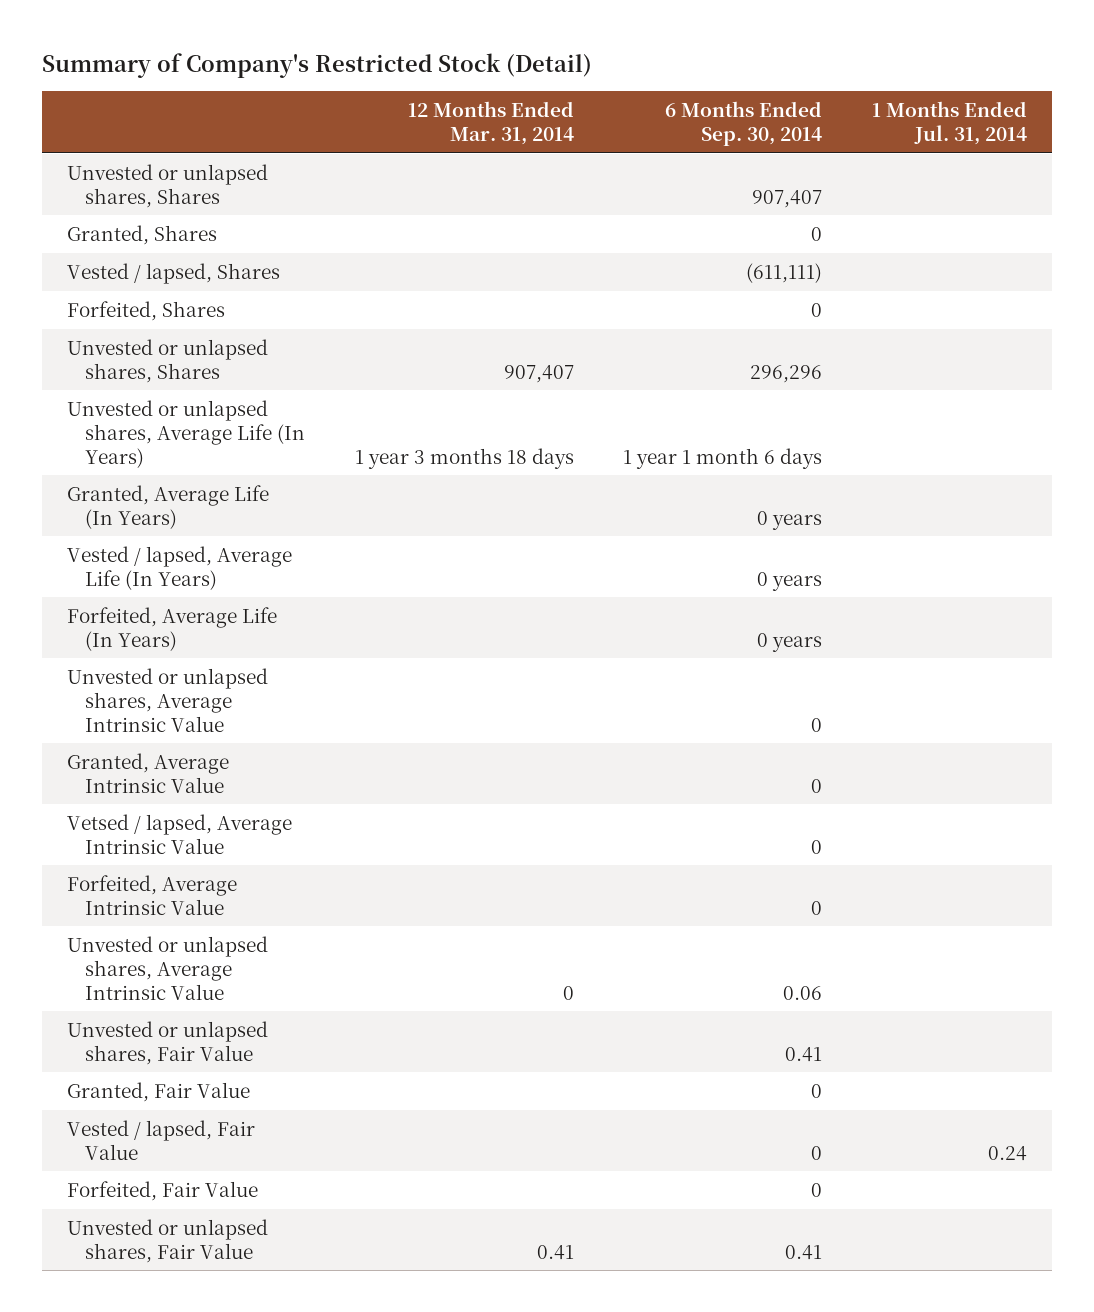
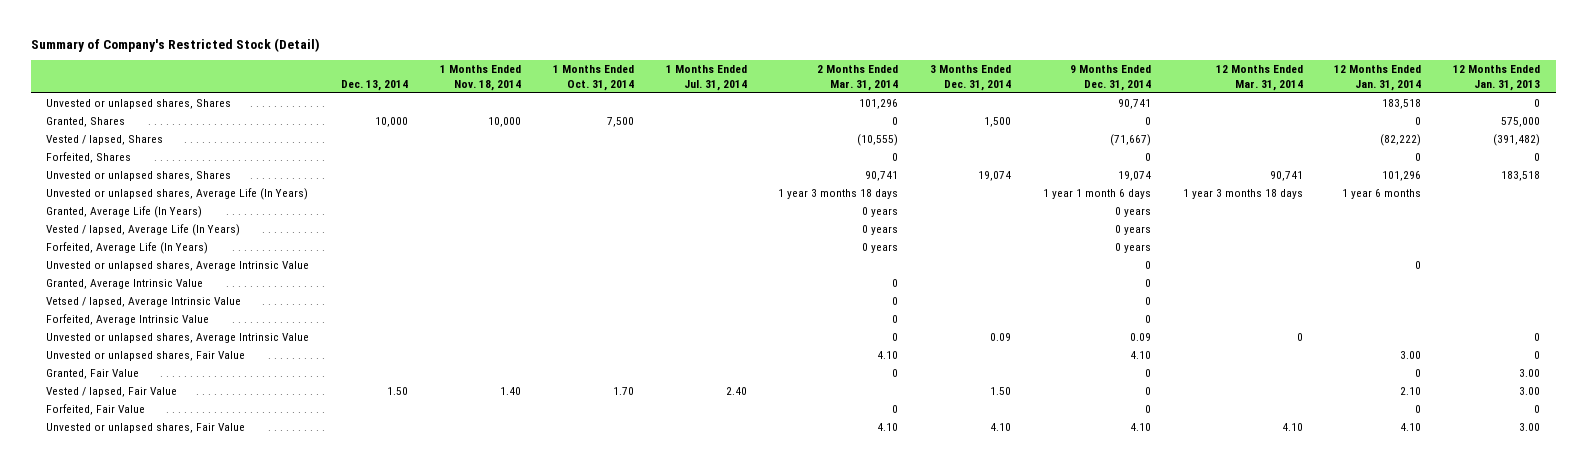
[665,100,823,146] 6 Months Ended Sep. 30, 2014 -> none
none -> [341,80,409,92] Dec. 13, 2014
none -> [440,65,522,92] 1 Months Ended Nov. 18, 2014
none -> [552,65,634,92] 1 Months Ended Oct. 31, 2014
none -> [817,65,899,92] 2 Months Ended Mar. 31, 2014
none -> [930,65,1012,92] 3 Months Ended Dec. 31, 2014
none -> [1069,65,1151,92] 9 Months Ended Dec. 31, 2014
none -> [1334,65,1422,92] 12 Months Ended Jan. 31, 2014
none -> [1453,65,1541,92] 12 Months Ended Jan. 31, 2013
[503,364,574,383] 907,407 -> [1269,171,1303,182] 90,741
[987,1145,1027,1161] 0.24 -> [725,387,747,396] 2.40
[536,1244,574,1260] 0.41 -> [1281,423,1303,432] 4.10

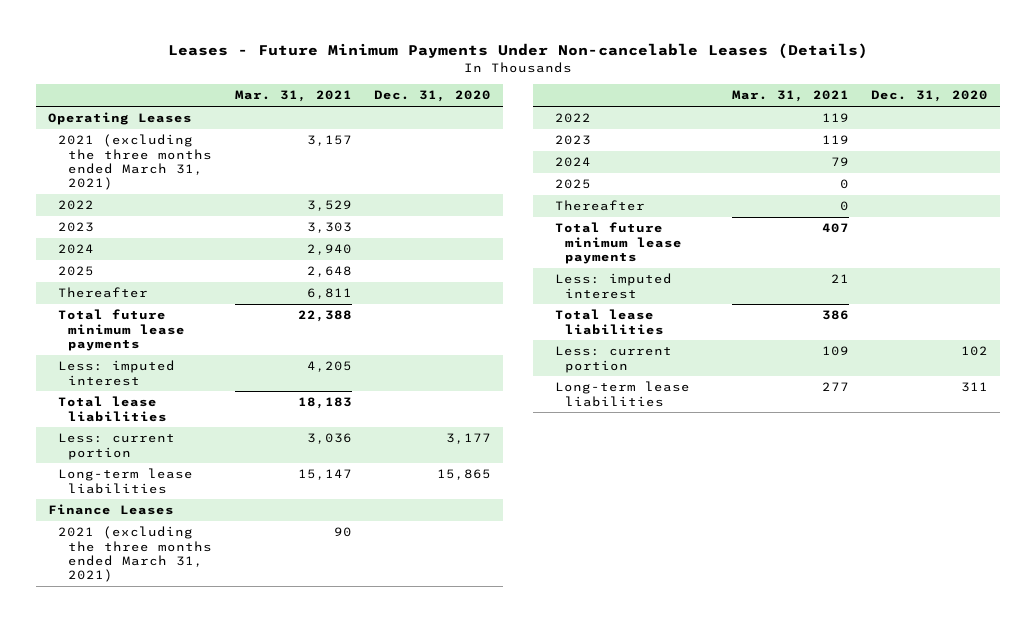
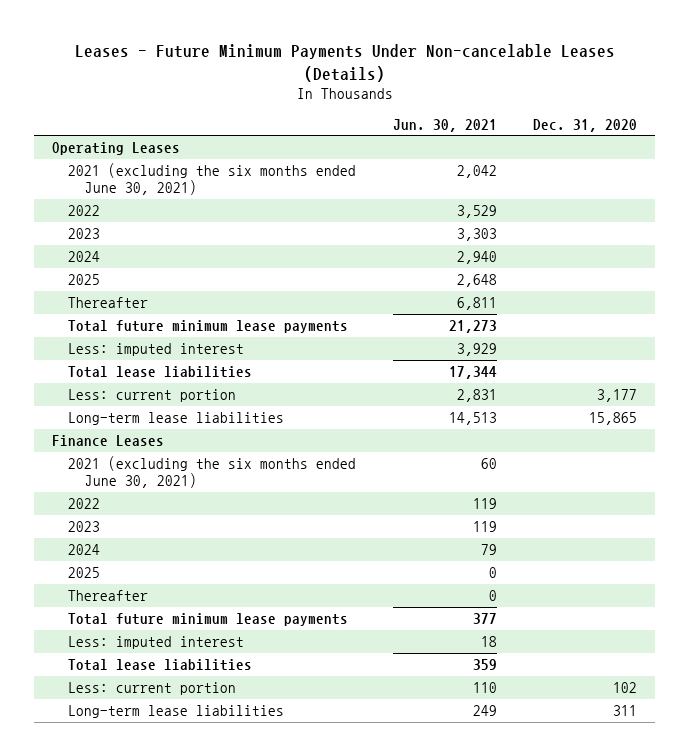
[234,90,352,103] Mar. 31, 2021 -> none
none -> [392,118,497,132] Jun. 30, 2021
[57,134,213,190] 2021 (excluding the three months ended March 31, 2021) -> [68,162,357,195] 2021 (excluding the six months ended June 30, 2021)
[57,526,213,582] 2021 (excluding the three months ended March 31, 2021) -> [68,455,357,488] 2021 (excluding the six months ended June 30, 2021)

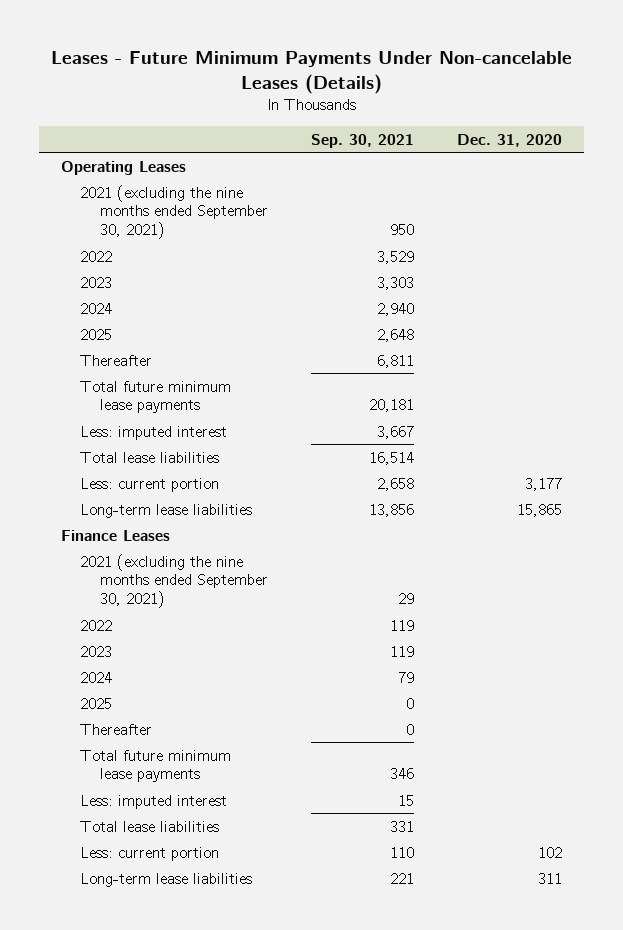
[392,118,497,132] Jun. 30, 2021 -> none
none -> [311,133,415,148] Sep. 30, 2021
[68,162,357,195] 2021 (excluding the six months ended June 30, 2021) -> [80,184,268,240] 2021 (excluding the nine months ended September 30, 2021)
[68,455,357,488] 2021 (excluding the six months ended June 30, 2021) -> [80,553,268,609] 2021 (excluding the nine months ended September 30, 2021)

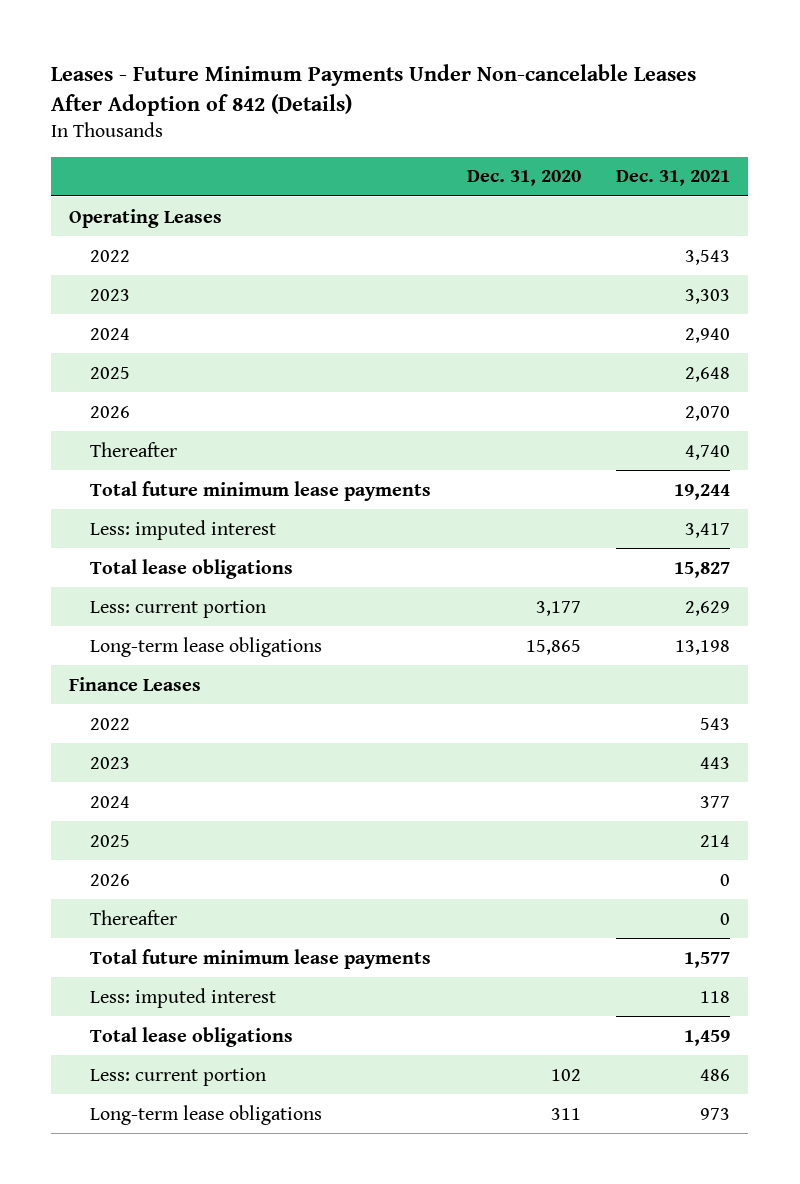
[50,50,572,94] Leases - Future Minimum Payments Under Non-cancelable Leases (Details) -> [51,64,697,117] Leases - Future Minimum Payments Under Non-cancelable Leases After Adoption of 842 (Details)
[311,133,415,148] Sep. 30, 2021 -> none
none -> [616,170,731,187] Dec. 31, 2021
[80,184,268,240] 2021 (excluding the nine months ended September 30, 2021) -> none
none -> [90,405,131,418] 2026
[80,451,220,463] Total lease liabilities -> [90,558,294,579] Total lease obligations
[80,503,253,518] Long-term lease liabilities -> [90,636,323,657] Long-term lease obligations
[80,553,268,609] 2021 (excluding the nine months ended September 30, 2021) -> none
none -> [90,873,131,886] 2026
[80,820,220,832] Total lease liabilities -> [90,1026,294,1047] Total lease obligations
[80,872,253,887] Long-term lease liabilities -> [90,1104,323,1125] Long-term lease obligations

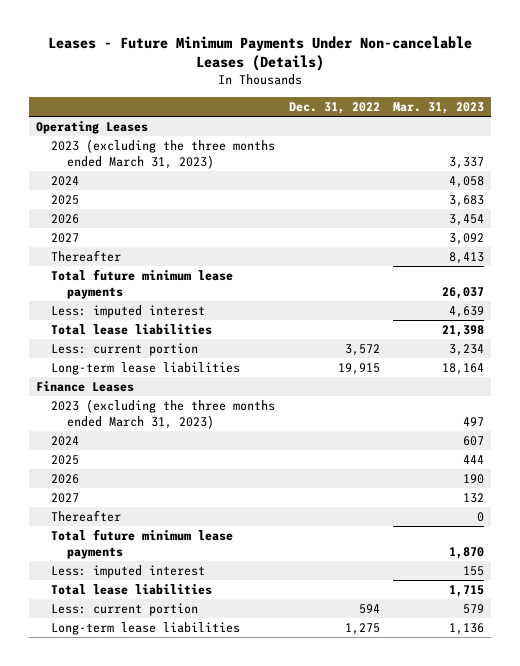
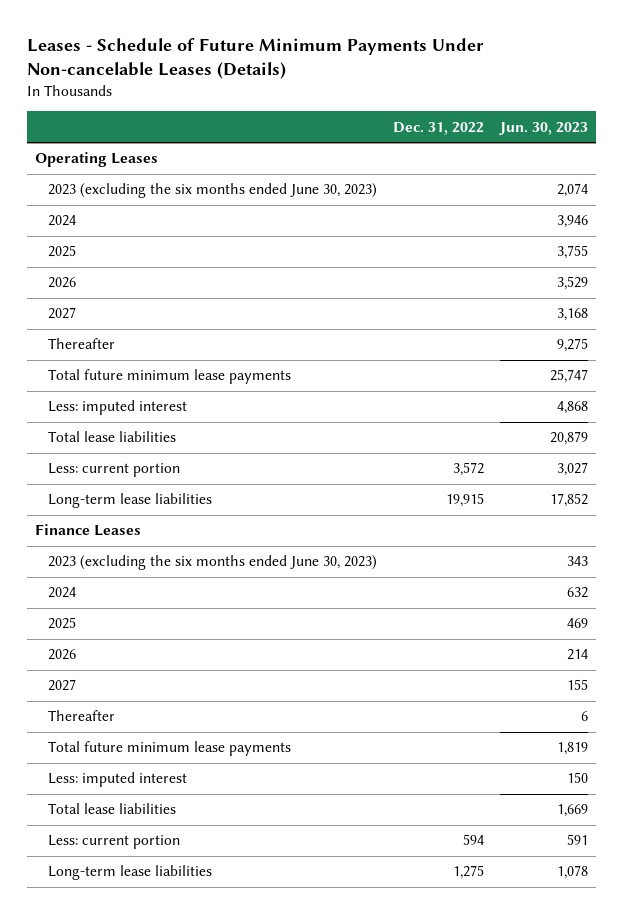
[47,36,472,72] Leases - Future Minimum Payments Under Non-cancelable Leases (Details) -> [26,37,484,79] Leases - Schedule of Future Minimum Payments Under Non-cancelable Leases (Details)
[393,101,485,114] Mar. 31, 2023 -> none
none -> [499,121,589,135] Jun. 30, 2023
[51,139,276,169] 2023 (excluding the three months ended March 31, 2023) -> [47,183,377,199] 2023 (excluding the six months ended June 30, 2023)
[51,399,276,429] 2023 (excluding the three months ended March 31, 2023) -> [47,555,377,571] 2023 (excluding the six months ended June 30, 2023)

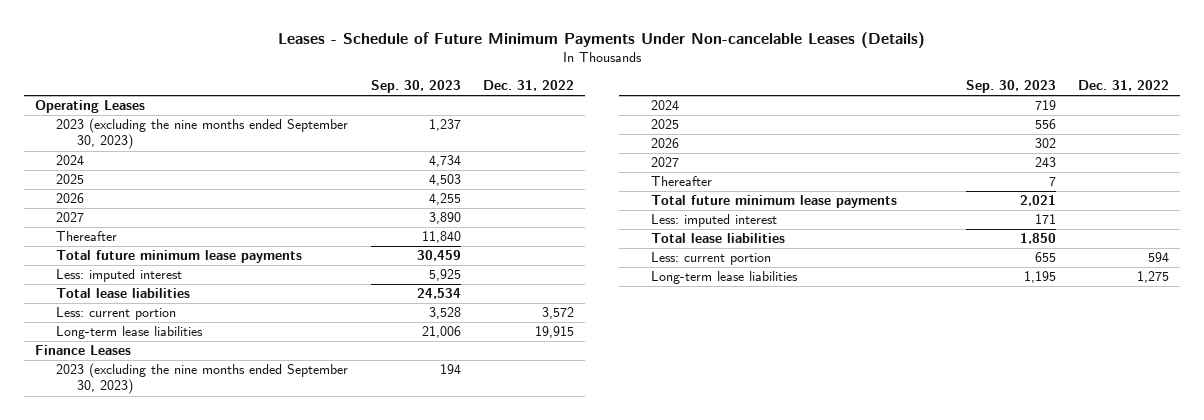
[499,121,589,135] Jun. 30, 2023 -> none
none -> [370,80,461,94] Sep. 30, 2023
[47,183,377,199] 2023 (excluding the six months ended June 30, 2023) -> [56,118,349,150] 2023 (excluding the nine months ended September 30, 2023)
[47,555,377,571] 2023 (excluding the six months ended June 30, 2023) -> [56,363,349,395] 2023 (excluding the nine months ended September 30, 2023)

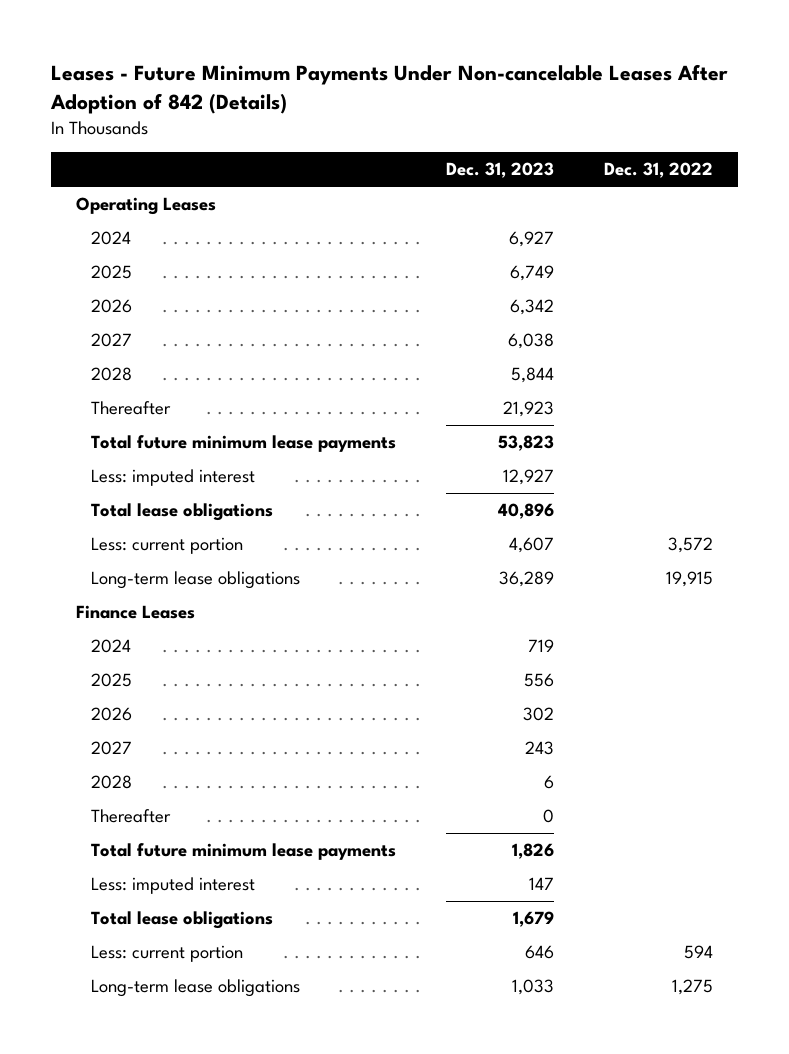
[278,32,926,49] Leases - Schedule of Future Minimum Payments Under Non-cancelable Leases (Details) -> [50,63,729,114] Leases - Future Minimum Payments Under Non-cancelable Leases After Adoption of 842 (Details)
[370,80,461,94] Sep. 30, 2023 -> none
none -> [446,162,555,179] Dec. 31, 2023
[56,118,349,150] 2023 (excluding the nine months ended September 30, 2023) -> none
none -> [91,366,133,381] 2028
[56,288,191,299] Total lease liabilities -> [91,502,274,521] Total lease obligations
[56,326,204,340] Long-term lease liabilities -> [91,570,301,589] Long-term lease obligations
[56,363,349,395] 2023 (excluding the nine months ended September 30, 2023) -> none
none -> [91,774,133,789] 2028
[651,233,786,244] Total lease liabilities -> [91,910,274,929] Total lease obligations
[651,271,799,285] Long-term lease liabilities -> [91,978,301,997] Long-term lease obligations

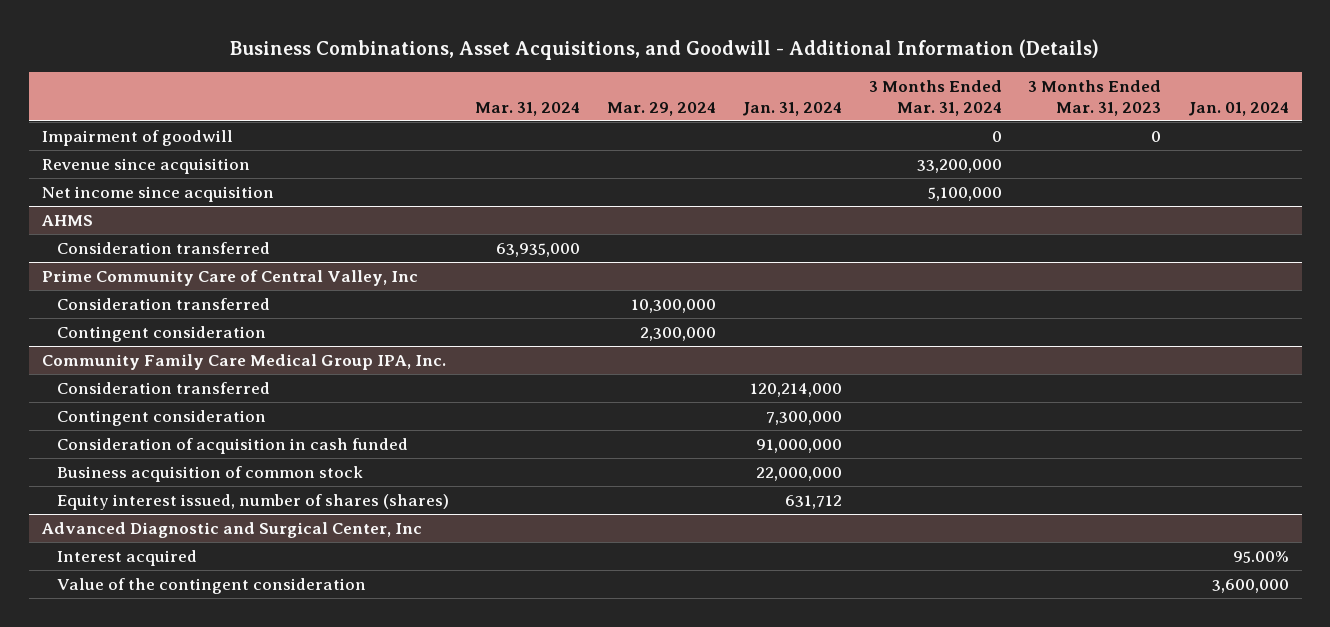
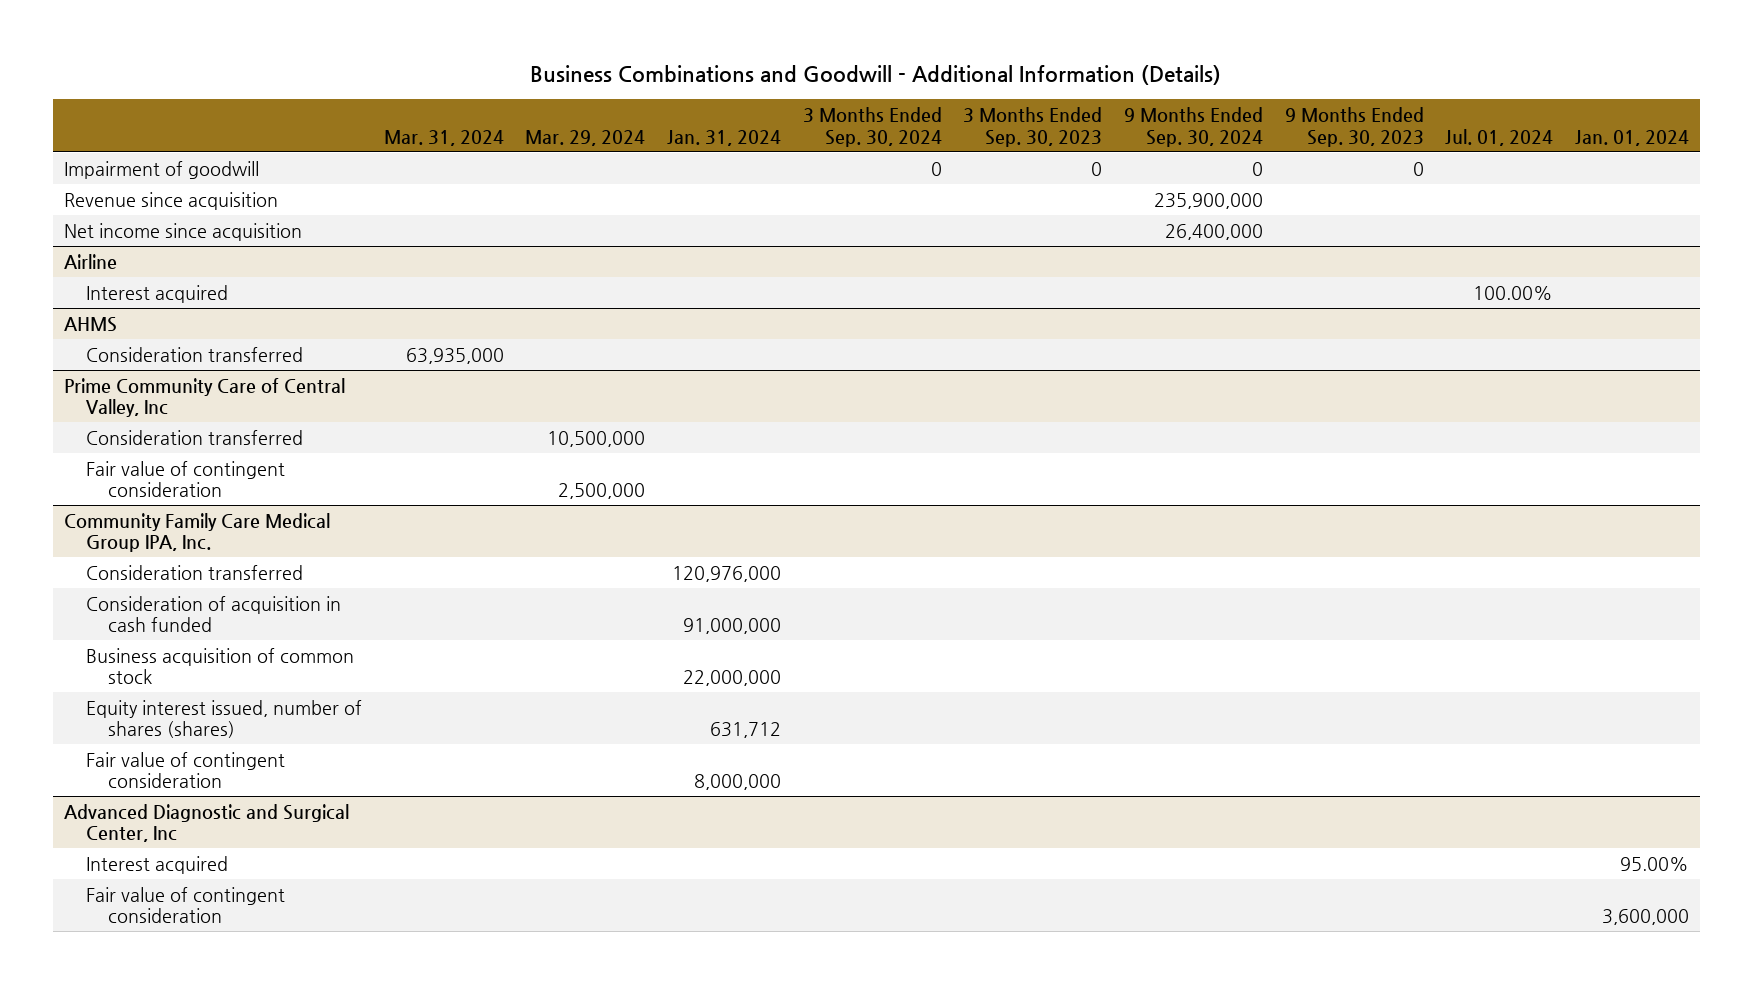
[230,38,1100,60] Business Combinations, Asset Acquisitions, and Goodwill - Additional Information (Details) -> [530,65,1222,86] Business Combinations and Goodwill - Additional Information (Details)
[868,79,1002,116] 3 Months Ended Mar. 31, 2024 -> none
[1028,79,1162,116] 3 Months Ended Mar. 31, 2023 -> none
none -> [802,107,942,147] 3 Months Ended Sep. 30, 2024
none -> [963,107,1103,147] 3 Months Ended Sep. 30, 2023
none -> [1123,107,1263,147] 9 Months Ended Sep. 30, 2024
none -> [1284,107,1424,147] 9 Months Ended Sep. 30, 2023
none -> [1445,128,1554,146] Jul. 01, 2024
none -> [63,253,117,269] Airline
none -> [86,284,229,303] Interest acquired
[56,325,266,342] Contingent consideration -> none
[630,298,716,313] 10,300,000 -> [547,430,646,447] 10,500,000
none -> [86,460,286,498] Fair value of contingent consideration
[56,409,266,426] Contingent consideration -> none
[750,382,843,397] 120,214,000 -> [672,565,782,582] 120,976,000
none -> [86,751,286,789] Fair value of contingent consideration
[56,577,366,594] Value of the contingent consideration -> [86,886,286,924] Fair value of contingent consideration

